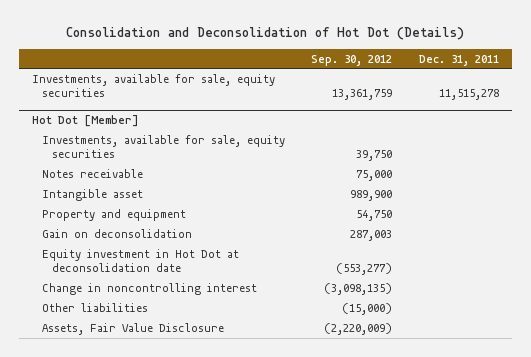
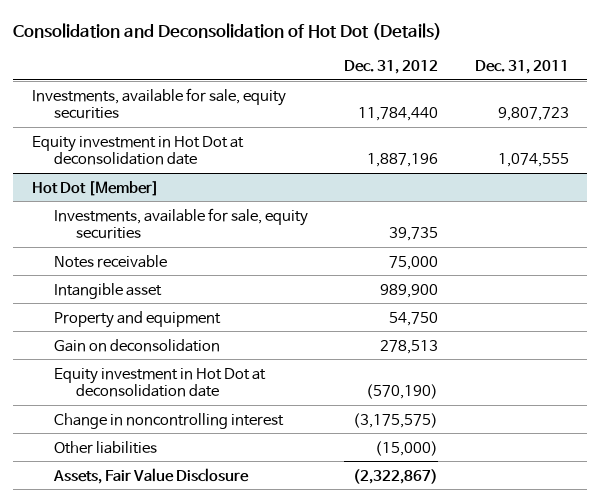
[311,54,393,66] Sep. 30, 2012 -> none
none -> [344,60,439,75] Dec. 31, 2012
[438,88,499,100] 11,515,278 -> [497,107,569,122] 9,807,723
none -> [31,135,244,166] Equity investment in Hot Dot at deconsolidation date

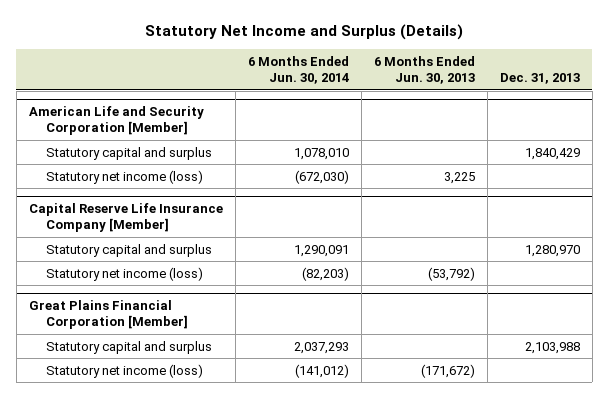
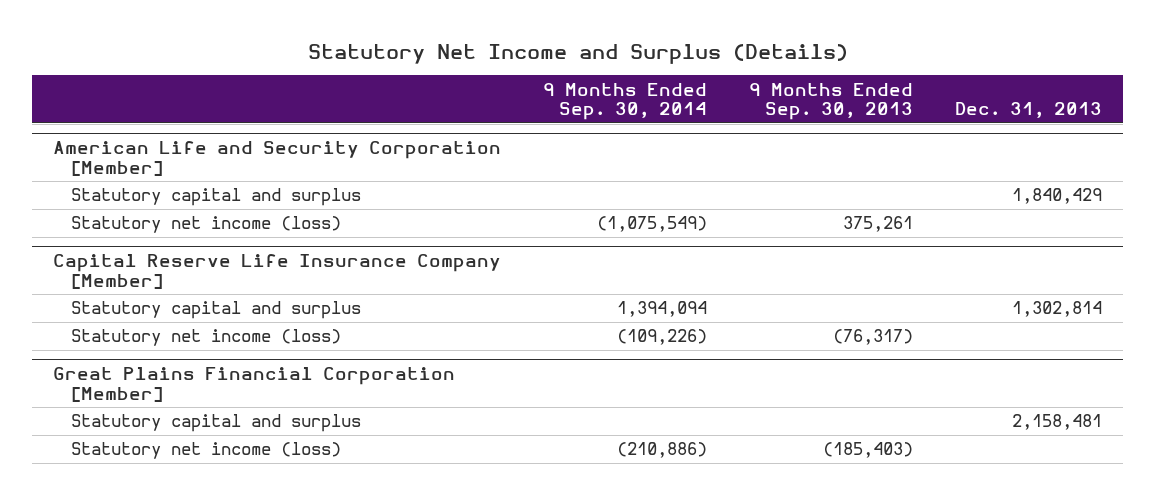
[247,55,349,85] 6 Months Ended Jun. 30, 2014 -> none
[373,55,475,85] 6 Months Ended Jun. 30, 2013 -> none
none -> [543,82,708,121] 9 Months Ended Sep. 30, 2014
none -> [749,82,914,121] 9 Months Ended Sep. 30, 2013
[524,244,580,257] 1,280,970 -> [1012,301,1103,318] 1,302,814
[524,341,580,354] 2,103,988 -> [1012,414,1103,431] 2,158,481

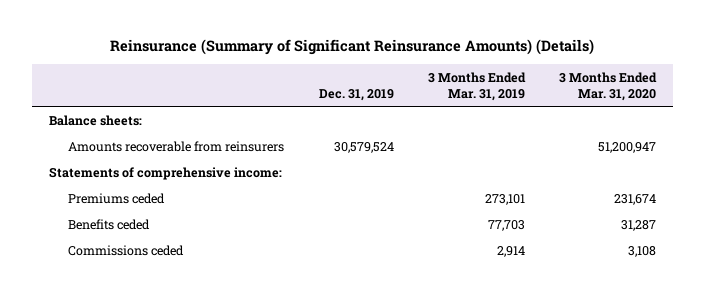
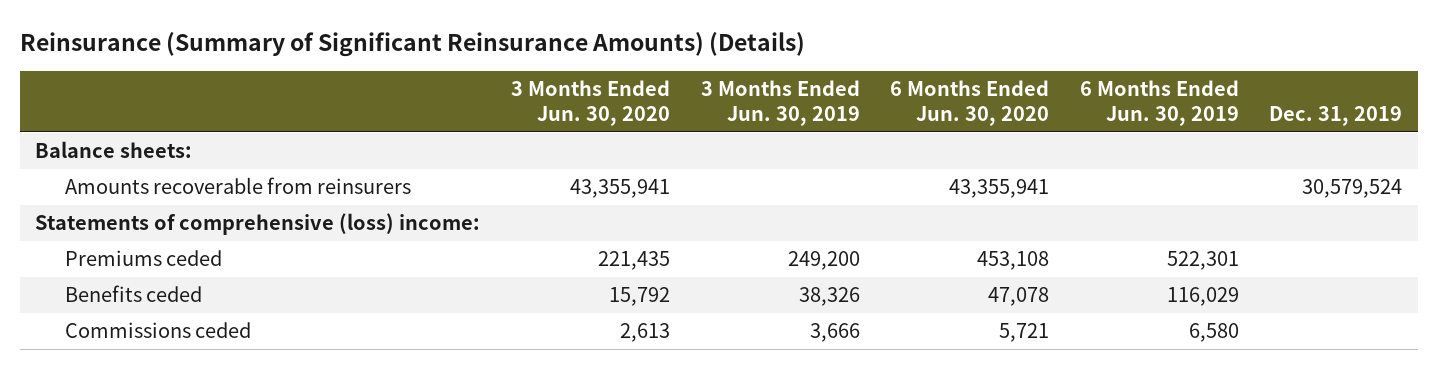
[427,71,526,101] 3 Months Ended Mar. 31, 2019 -> none
[558,71,657,101] 3 Months Ended Mar. 31, 2020 -> none
none -> [510,80,670,127] 3 Months Ended Jun. 30, 2020
none -> [700,80,860,127] 3 Months Ended Jun. 30, 2019
none -> [890,80,1050,127] 6 Months Ended Jun. 30, 2020
none -> [1079,80,1239,127] 6 Months Ended Jun. 30, 2019
[48,166,282,180] Statements of comprehensive income: -> [35,213,481,236] Statements of comprehensive (loss) income:

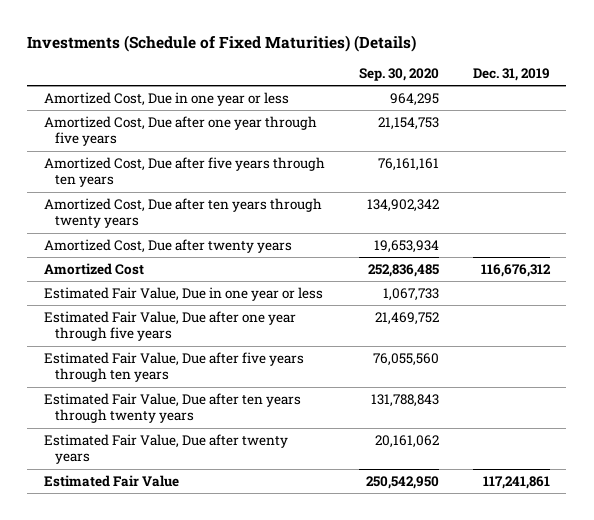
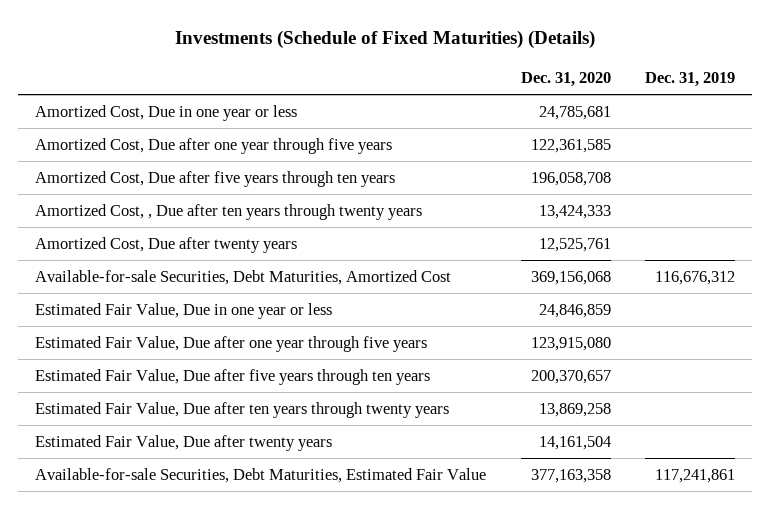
[358,68,439,82] Sep. 30, 2020 -> none
none -> [520,71,611,87] Dec. 31, 2020
[43,197,322,229] Amortized Cost, Due after ten years through twenty years -> [35,204,423,221] Amortized Cost, , Due after ten years through twenty years
[43,262,144,275] Amortized Cost -> [35,270,452,286] Available-for-sale Securities, Debt Maturities, Amortized Cost
[43,474,179,487] Estimated Fair Value -> [35,468,487,484] Available-for-sale Securities, Debt Maturities, Estimated Fair Value

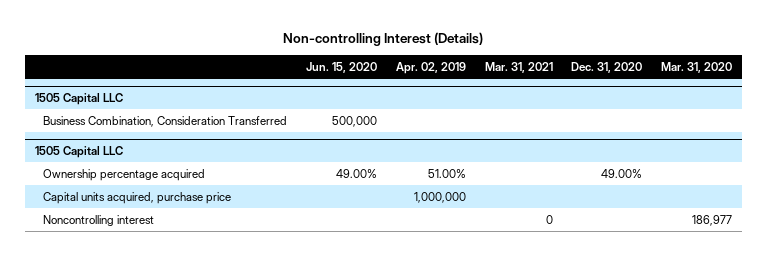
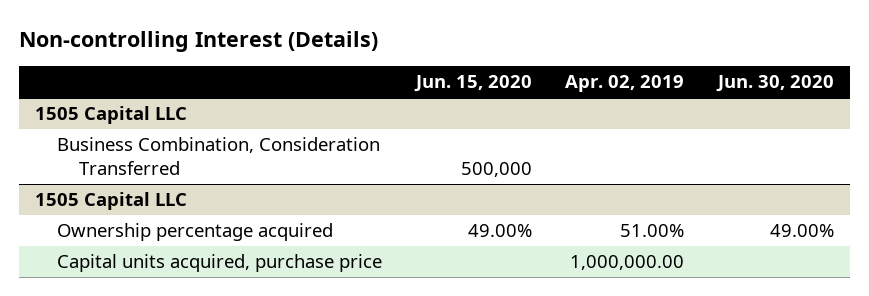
[484,61,553,73] Mar. 31, 2021 -> none
[571,61,643,73] Dec. 31, 2020 -> none
[661,61,733,73] Mar. 31, 2020 -> none
none -> [715,75,834,93] Jun. 30, 2020
[43,214,155,226] Noncontrolling interest -> none
[413,191,466,203] 1,000,000 -> [570,255,685,271] 1,000,000.00

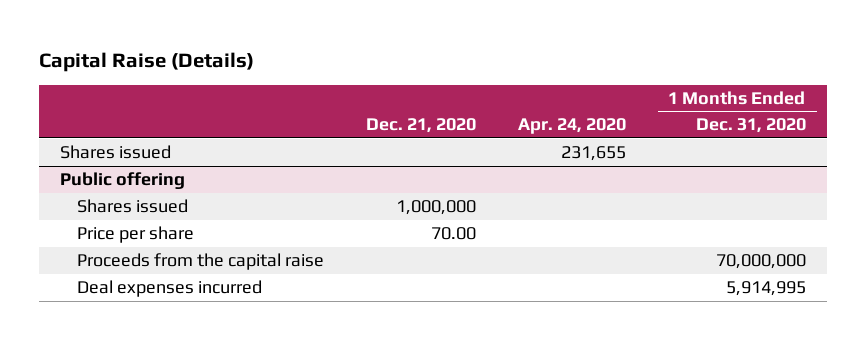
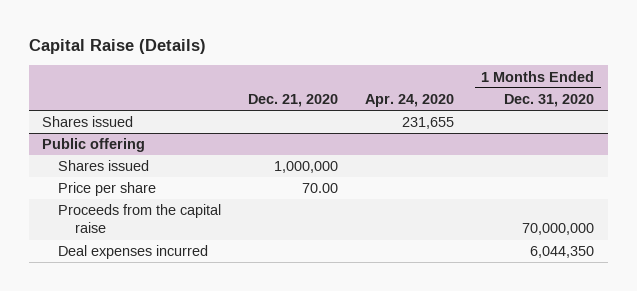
[725,281,806,297] 5,914,995 -> [530,246,595,259] 6,044,350

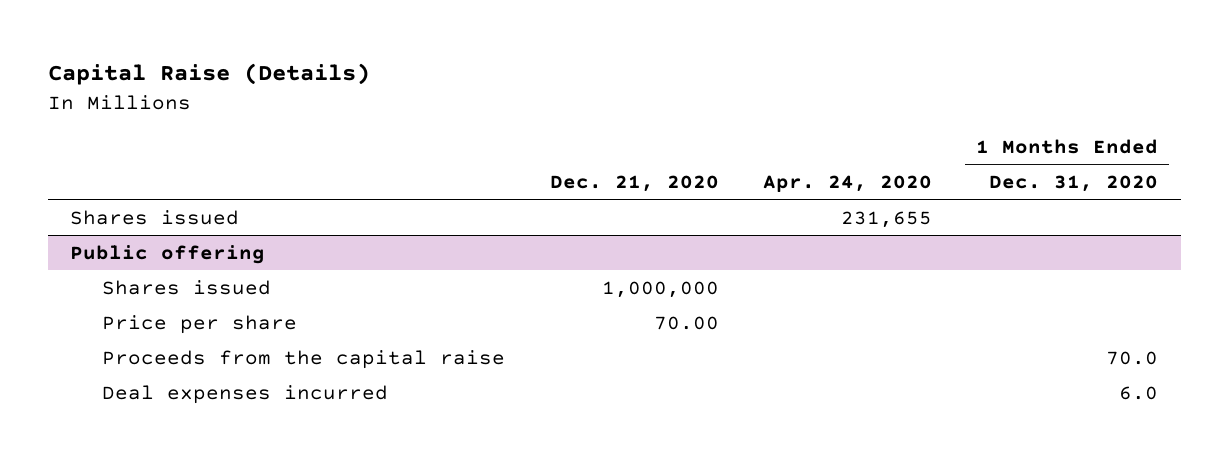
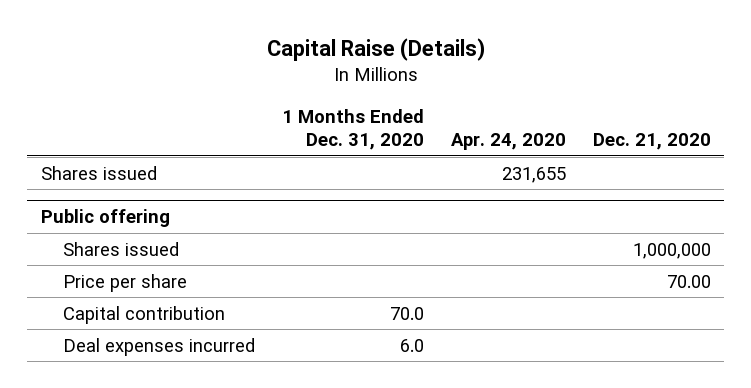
[102,349,506,369] Proceeds from the capital raise -> [63,305,226,324] Capital contribution

